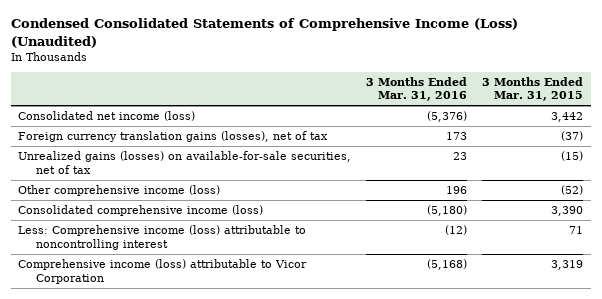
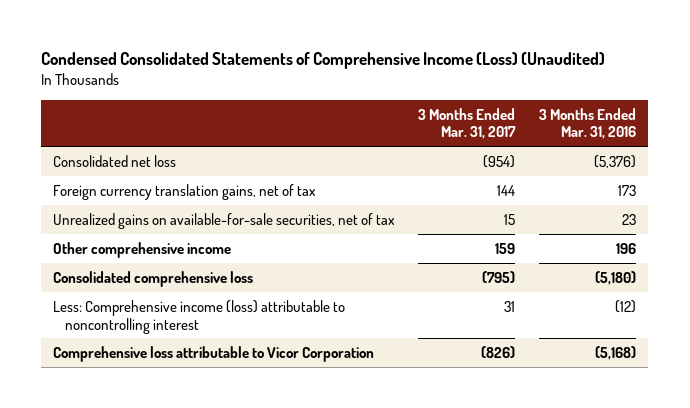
[482,76,584,102] 3 Months Ended Mar. 31, 2015 -> none
none -> [418,107,517,140] 3 Months Ended Mar. 31, 2017
[18,111,196,122] Consolidated net income (loss) -> [53,154,177,167] Consolidated net loss
[18,131,329,143] Foreign currency translation gains (losses), net of tax -> [53,183,317,200] Foreign currency translation gains, net of tax
[18,151,352,174] Unrealized gains (losses) on available-for-sale securities, net of tax -> [53,212,396,229] Unrealized gains on available-for-sale securities, net of tax
[18,185,221,197] Other comprehensive income (loss) -> [53,241,232,258] Other comprehensive income
[18,205,264,217] Consolidated comprehensive income (loss) -> [53,270,254,287] Consolidated comprehensive loss
[18,259,308,284] Comprehensive income (loss) attributable to Vicor Corporation -> [53,345,375,362] Comprehensive loss attributable to Vicor Corporation

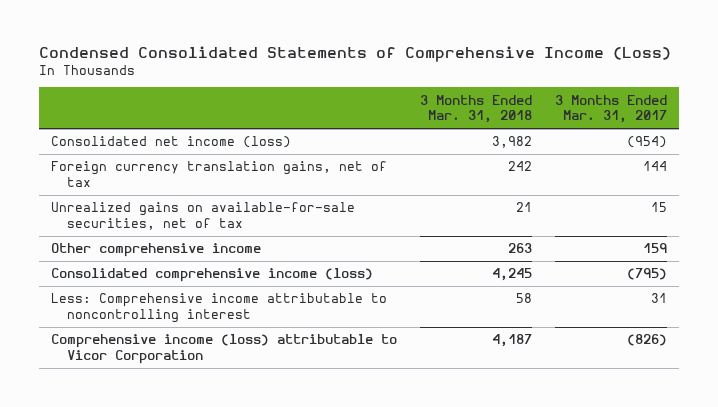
[41,51,606,69] Condensed Consolidated Statements of Comprehensive Income (Loss) (Unaudited) -> [38,46,671,63] Condensed Consolidated Statements of Comprehensive Income (Loss)
[539,107,637,140] 3 Months Ended Mar. 31, 2016 -> none
none -> [419,94,532,124] 3 Months Ended Mar. 31, 2018
[53,154,177,167] Consolidated net loss -> [50,136,291,149] Consolidated net income (loss)
[53,270,254,287] Consolidated comprehensive loss -> [50,268,373,283] Consolidated comprehensive income (loss)
[53,299,346,334] Less: Comprehensive income (loss) attributable to noncontrolling interest -> [50,293,387,323] Less: Comprehensive income attributable to noncontrolling interest
[53,345,375,362] Comprehensive loss attributable to Vicor Corporation -> [50,334,397,364] Comprehensive income (loss) attributable to Vicor Corporation

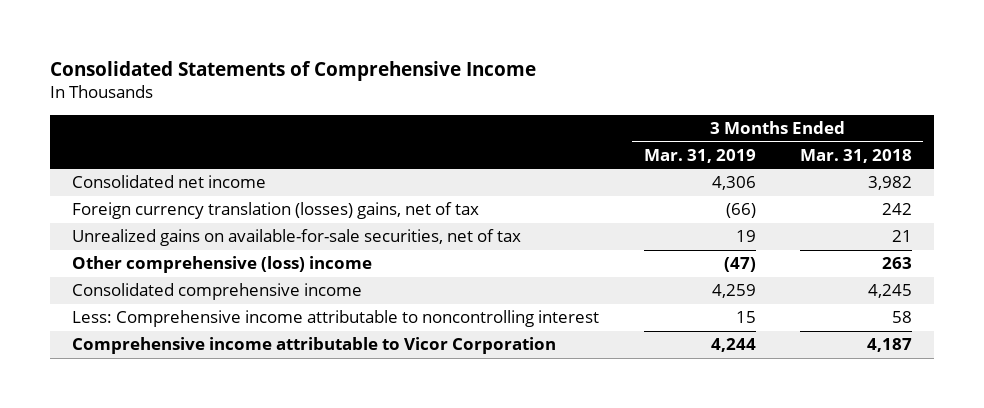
[38,46,671,63] Condensed Consolidated Statements of Comprehensive Income (Loss) -> [50,60,537,81] Consolidated Statements of Comprehensive Income
[555,94,668,124] 3 Months Ended Mar. 31, 2017 -> none
none -> [643,148,756,163] Mar. 31, 2019
[50,136,291,149] Consolidated net income (loss) -> [72,175,267,189] Consolidated net income
[50,161,387,187] Foreign currency translation gains, net of tax -> [72,202,480,220] Foreign currency translation (losses) gains, net of tax
[50,243,261,258] Other comprehensive income -> [72,256,373,274] Other comprehensive (loss) income
[50,268,373,283] Consolidated comprehensive income (loss) -> [72,283,363,301] Consolidated comprehensive income
[50,334,397,364] Comprehensive income (loss) attributable to Vicor Corporation -> [72,337,557,355] Comprehensive income attributable to Vicor Corporation

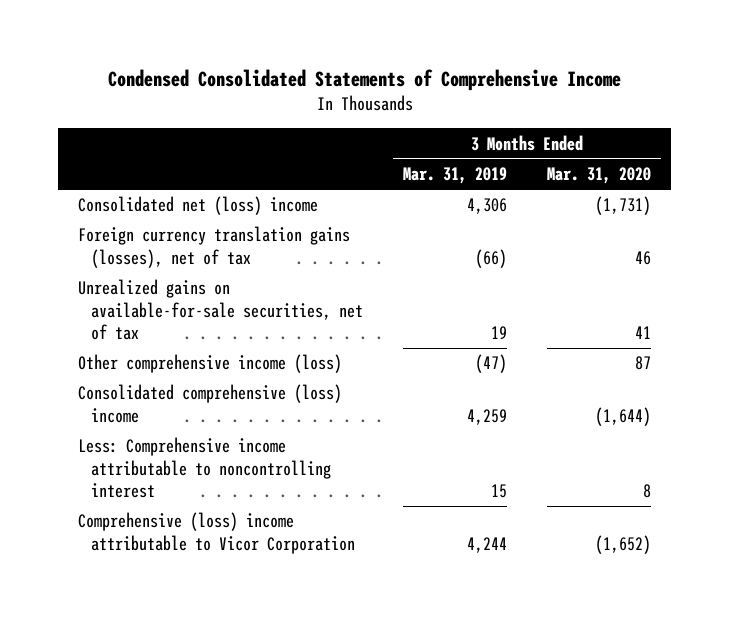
[50,60,537,81] Consolidated Statements of Comprehensive Income -> [107,69,621,92] Condensed Consolidated Statements of Comprehensive Income
[799,148,912,163] Mar. 31, 2018 -> none
none -> [547,167,652,185] Mar. 31, 2020
[72,175,267,189] Consolidated net income -> [78,196,319,216] Consolidated net (loss) income
[72,202,480,220] Foreign currency translation (losses) gains, net of tax -> [78,226,351,268] Foreign currency translation gains (losses), net of tax
[72,256,373,274] Other comprehensive (loss) income -> [78,354,343,374] Other comprehensive income (loss)
[72,283,363,301] Consolidated comprehensive income -> [78,384,343,423] Consolidated comprehensive (loss) income
[72,337,557,355] Comprehensive income attributable to Vicor Corporation -> [78,512,356,554] Comprehensive (loss) income attributable to Vicor Corporation

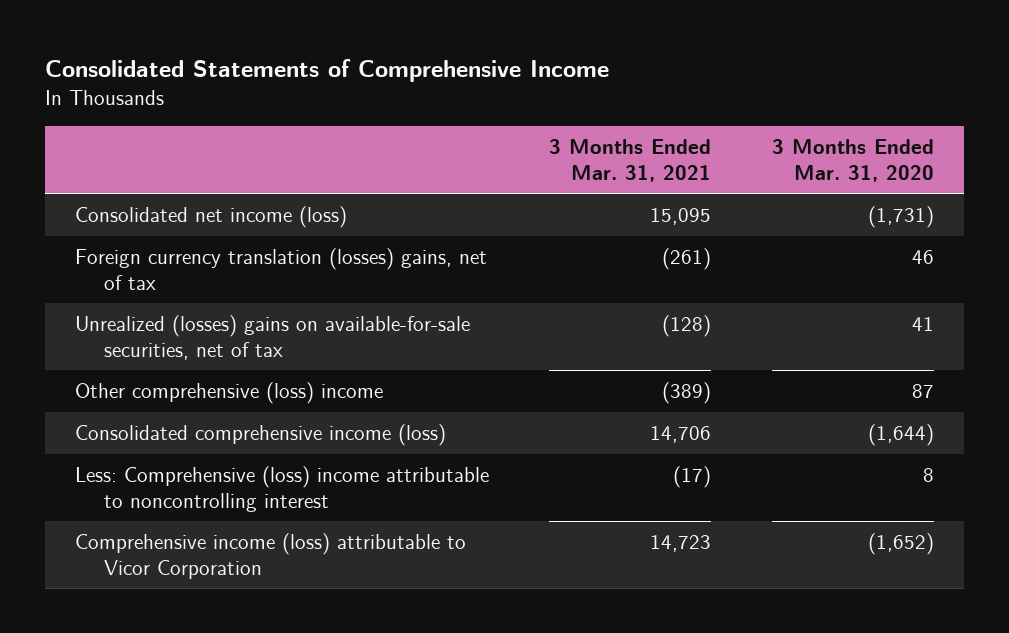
[107,69,621,92] Condensed Consolidated Statements of Comprehensive Income -> [44,59,609,83] Consolidated Statements of Comprehensive Income
[403,167,508,185] Mar. 31, 2019 -> none
none -> [549,139,712,182] 3 Months Ended Mar. 31, 2021
[78,196,319,216] Consolidated net (loss) income -> [74,206,347,229] Consolidated net income (loss)
[78,226,351,268] Foreign currency translation gains (losses), net of tax -> [74,248,487,290] Foreign currency translation (losses) gains, net of tax
[78,279,364,341] Unrealized gains on available-for-sale securities, net of tax -> [74,315,470,360] Unrealized (losses) gains on available-for-sale securities, net of tax
[78,354,343,374] Other comprehensive income (loss) -> [74,382,383,405] Other comprehensive (loss) income
[78,384,343,423] Consolidated comprehensive (loss) income -> [74,424,446,447] Consolidated comprehensive income (loss)
[78,437,332,499] Less: Comprehensive income attributable to noncontrolling interest -> [74,466,489,512] Less: Comprehensive (loss) income attributable to noncontrolling interest
[78,512,356,554] Comprehensive (loss) income attributable to Vicor Corporation -> [74,533,466,579] Comprehensive income (loss) attributable to Vicor Corporation

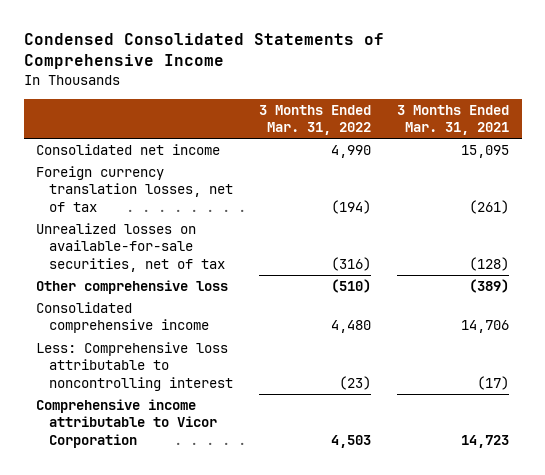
[44,59,609,83] Consolidated Statements of Comprehensive Income -> [23,32,384,70] Condensed Consolidated Statements of Comprehensive Income
[771,139,934,182] 3 Months Ended Mar. 31, 2020 -> none
none -> [258,104,371,136] 3 Months Ended Mar. 31, 2022
[74,206,347,229] Consolidated net income (loss) -> [36,144,221,156] Consolidated net income
[74,248,487,290] Foreign currency translation (losses) gains, net of tax -> [36,166,234,212] Foreign currency translation losses, net of tax
[74,315,470,360] Unrealized (losses) gains on available-for-sale securities, net of tax -> [36,223,226,272] Unrealized losses on available-for-sale securities, net of tax
[74,382,383,405] Other comprehensive (loss) income -> [36,280,229,295] Other comprehensive loss
[74,424,446,447] Consolidated comprehensive income (loss) -> [36,302,210,334] Consolidated comprehensive income
[74,466,489,512] Less: Comprehensive (loss) income attributable to noncontrolling interest -> [36,342,234,391] Less: Comprehensive loss attributable to noncontrolling interest
[74,533,466,579] Comprehensive income (loss) attributable to Vicor Corporation -> [36,399,218,448] Comprehensive income attributable to Vicor Corporation

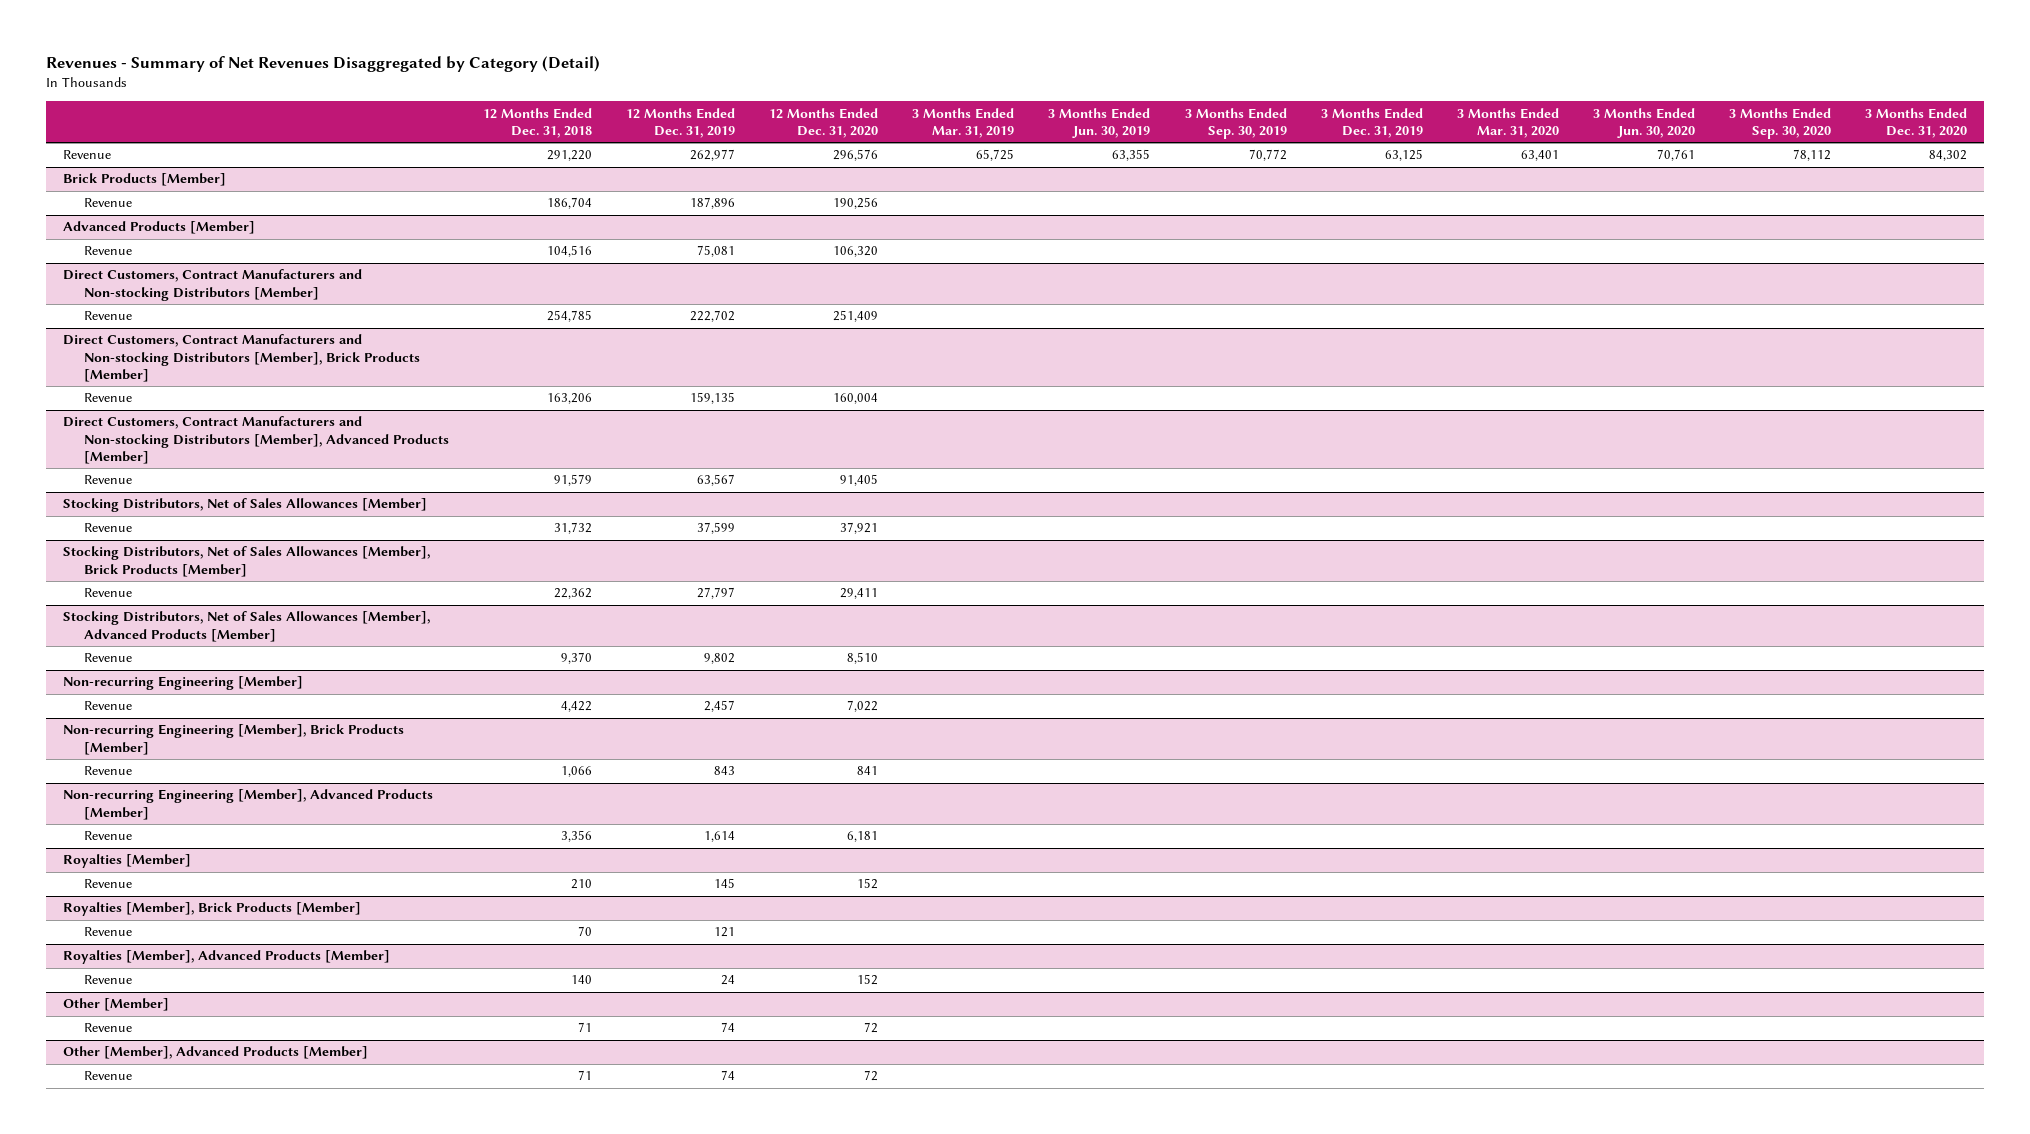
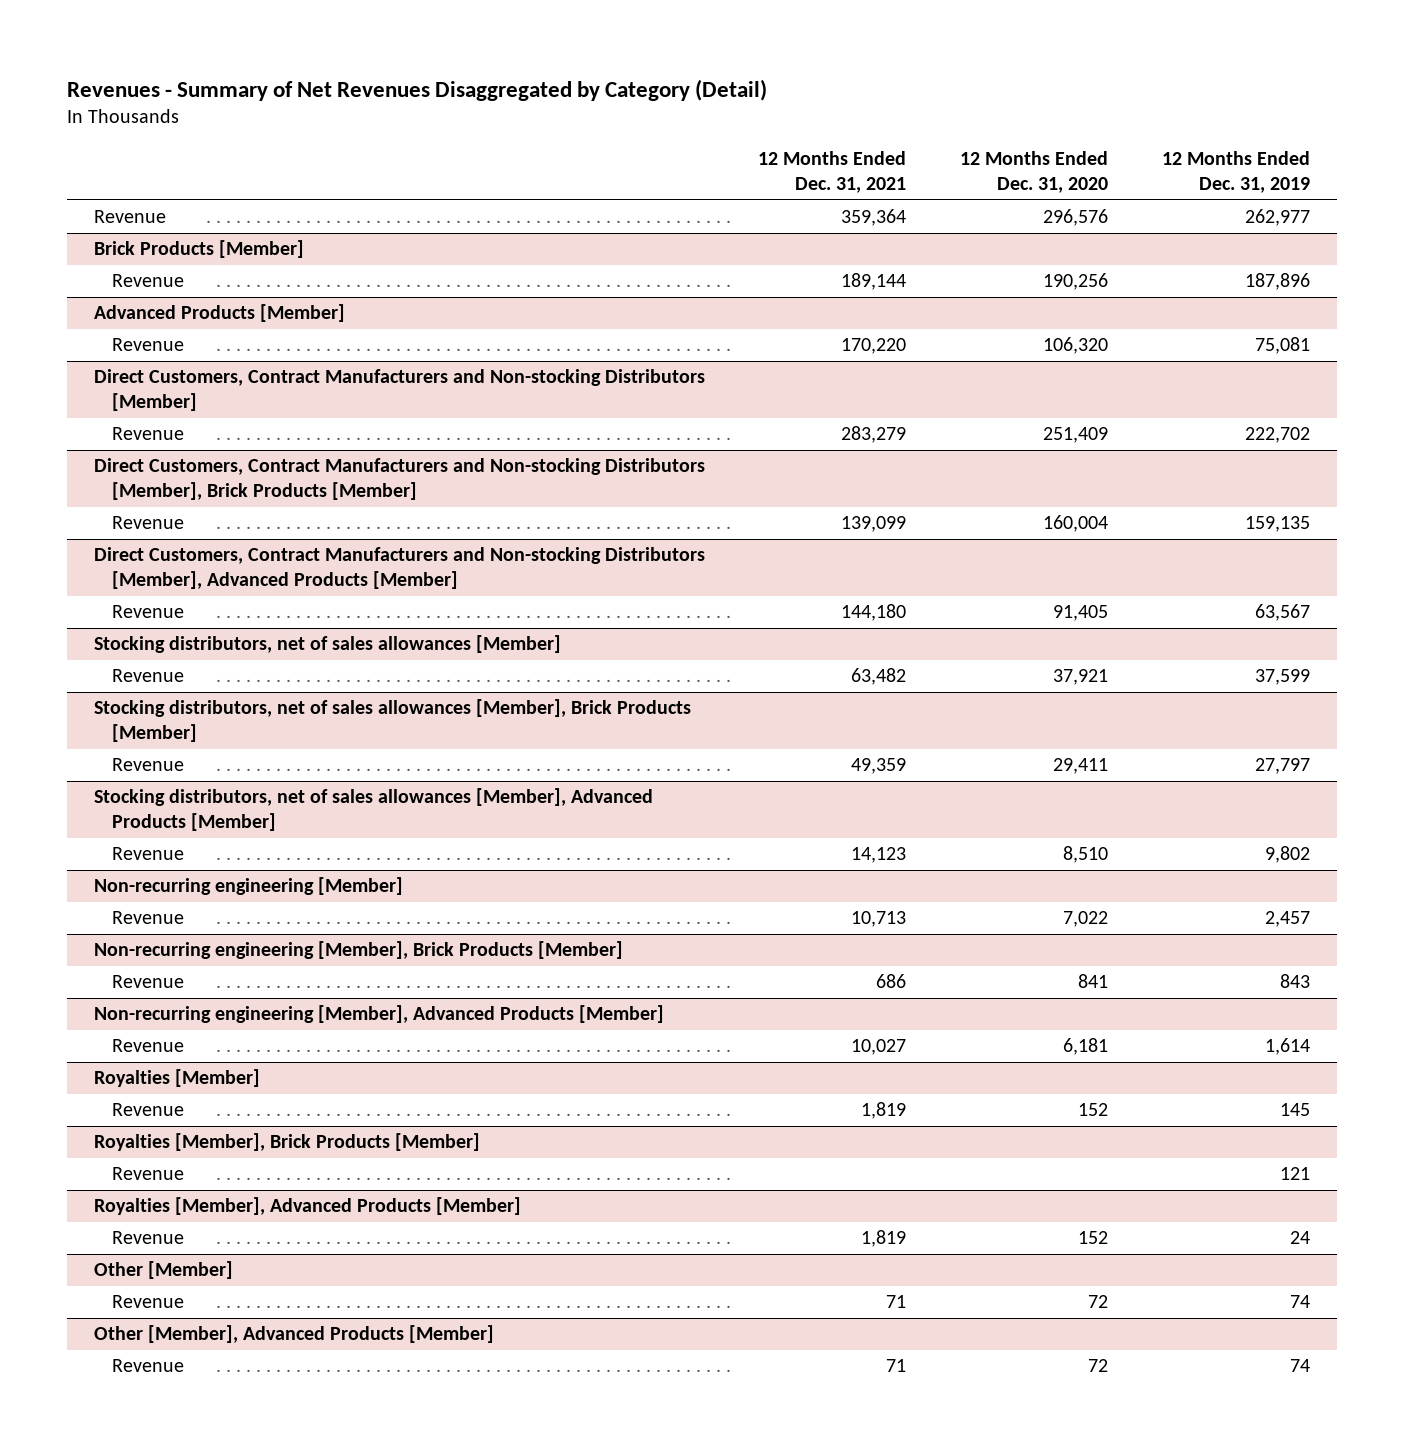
[482,107,592,138] 12 Months Ended Dec. 31, 2018 -> none
[912,107,1015,138] 3 Months Ended Mar. 31, 2019 -> none
[1048,107,1151,138] 3 Months Ended Jun. 30, 2019 -> none
[1184,107,1287,139] 3 Months Ended Sep. 30, 2019 -> none
[1320,107,1423,138] 3 Months Ended Dec. 31, 2019 -> none
[1456,107,1559,138] 3 Months Ended Mar. 31, 2020 -> none
[1592,107,1695,138] 3 Months Ended Jun. 30, 2020 -> none
[1728,107,1831,139] 3 Months Ended Sep. 30, 2020 -> none
[1865,107,1968,138] 3 Months Ended Dec. 31, 2020 -> none
none -> [758,150,907,193] 12 Months Ended Dec. 31, 2021
[63,498,428,513] Stocking Distributors, Net of Sales Allowances [Member] -> [93,635,561,654] Stocking distributors, net of sales allowances [Member]
[63,546,431,577] Stocking Distributors, Net of Sales Allowances [Member], Brick Products [Member] -> [93,699,691,743] Stocking distributors, net of sales allowances [Member], Brick Products [Member]
[63,611,431,642] Stocking Distributors, Net of Sales Allowances [Member], Advanced Products [Member] -> [93,788,653,832] Stocking distributors, net of sales allowances [Member], Advanced Products [Member]
[63,676,304,691] Non-recurring Engineering [Member] -> [93,877,403,896] Non-recurring engineering [Member]
[63,724,405,755] Non-recurring Engineering [Member], Brick Products [Member] -> [93,941,623,960] Non-recurring engineering [Member], Brick Products [Member]
[63,789,434,820] Non-recurring Engineering [Member], Advanced Products [Member] -> [93,1005,664,1024] Non-recurring engineering [Member], Advanced Products [Member]

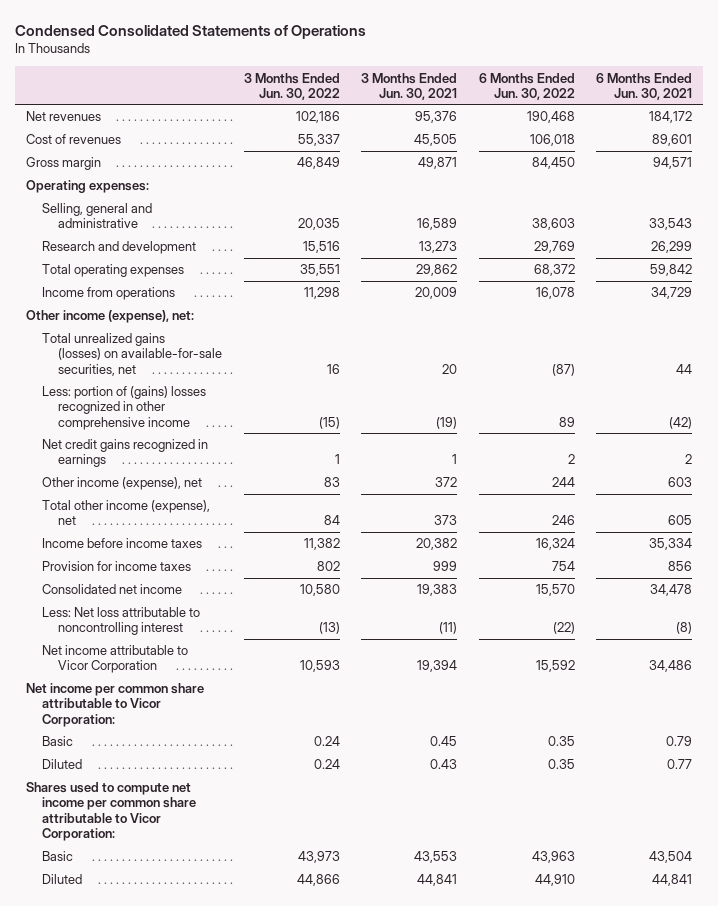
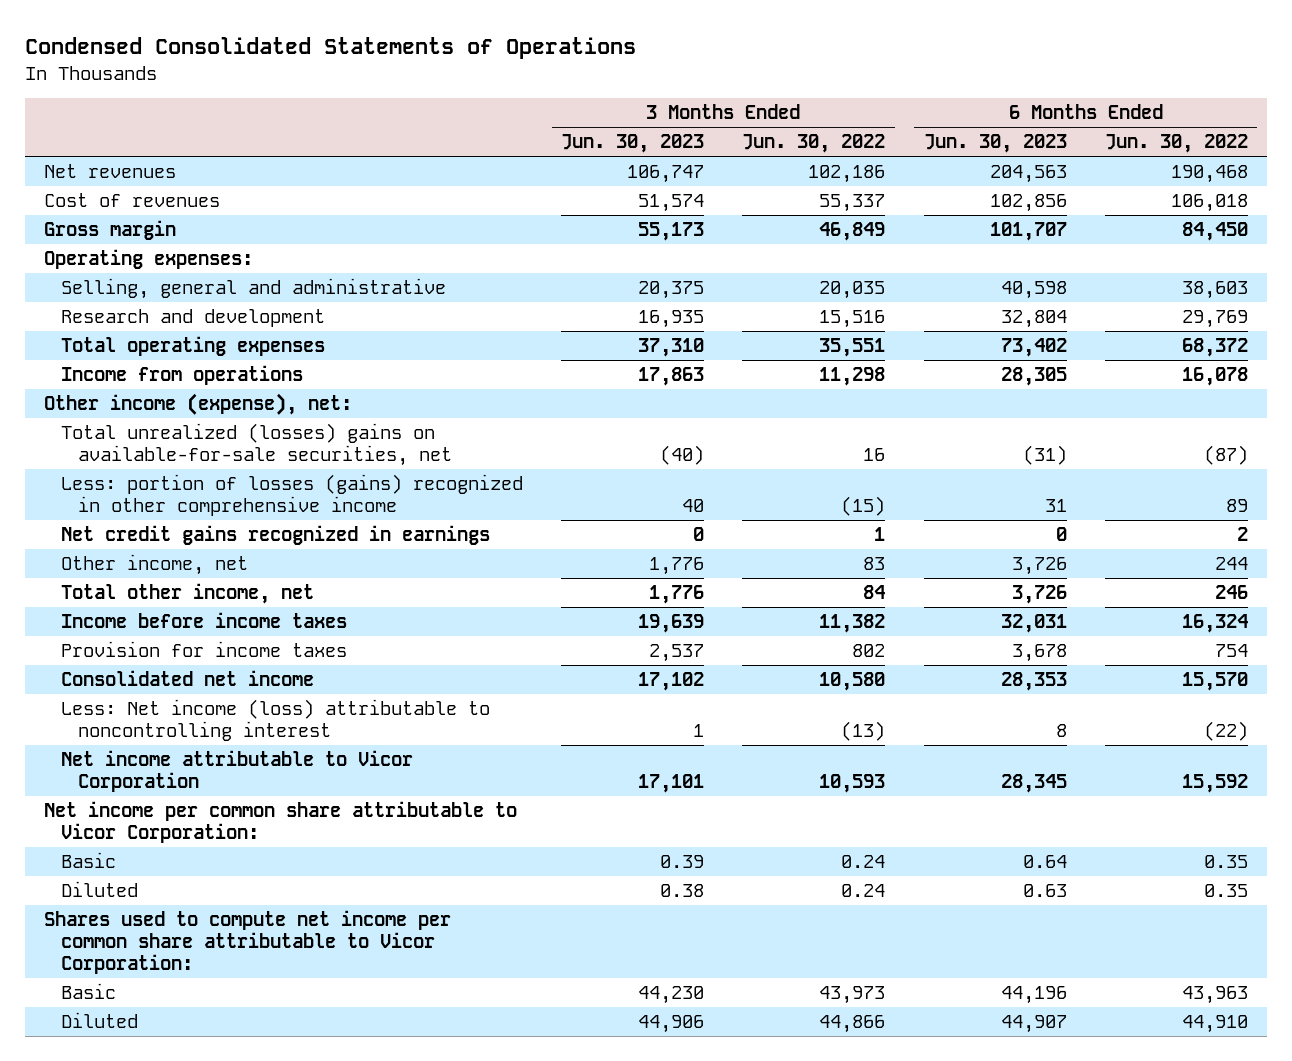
[361,72,458,100] 3 Months Ended Jun. 30, 2021 -> none
[596,72,693,100] 6 Months Ended Jun. 30, 2021 -> none
none -> [561,134,705,154] Jun. 30, 2023
none -> [923,134,1067,154] Jun. 30, 2023
[42,333,223,376] Total unrealized gains (losses) on available-for-sale securities, net -> [61,422,453,467] Total unrealized (losses) gains on available-for-sale securities, net
[42,386,207,430] Less: portion of (gains) losses recognized in other comprehensive income -> [61,473,524,517] Less: portion of losses (gains) recognized in other comprehensive income
[42,477,203,491] Other income (expense), net -> [61,553,249,575] Other income, net
[42,500,211,526] Total other income (expense), net -> [61,582,315,604] Total other income, net
[42,607,201,636] Less: Net loss attributable to noncontrolling interest -> [61,698,491,742] Less: Net income (loss) attributable to noncontrolling interest

